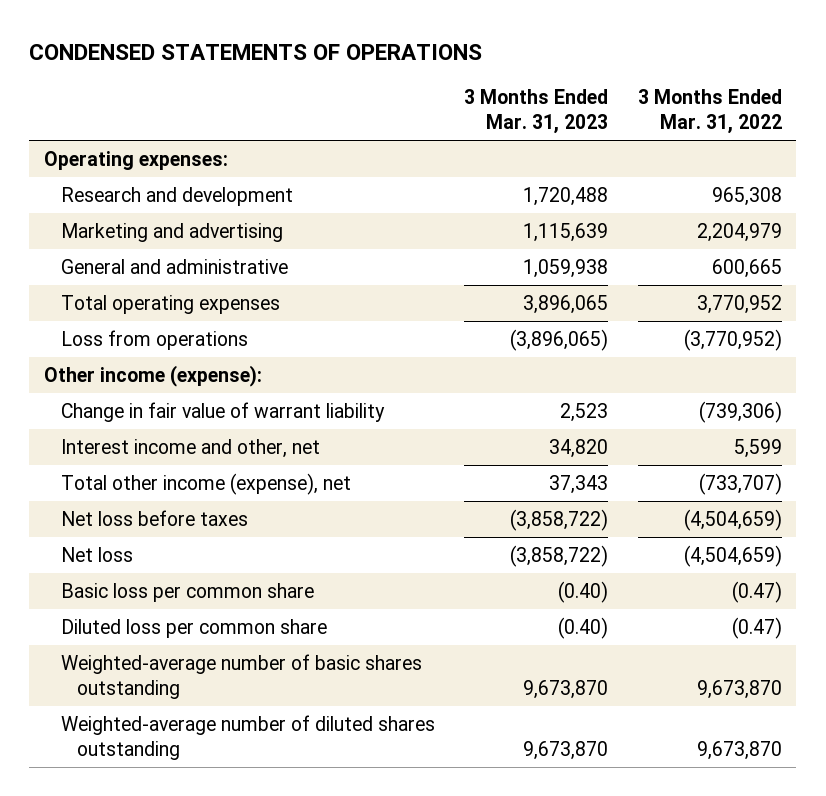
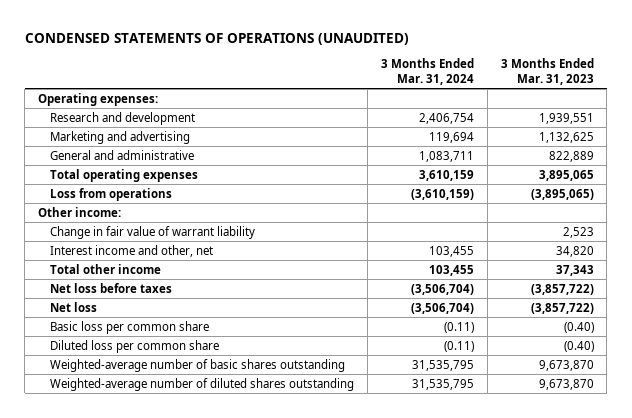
[29,43,483,60] CONDENSED STATEMENTS OF OPERATIONS -> [24,32,409,45] CONDENSED STATEMENTS OF OPERATIONS (UNAUDITED)
[637,89,782,135] 3 Months Ended Mar. 31, 2022 -> none
none -> [380,58,474,85] 3 Months Ended Mar. 31, 2024
[523,186,609,206] 1,720,488 -> [538,112,594,124] 1,939,551
[523,222,609,242] 1,115,639 -> [538,131,594,143] 1,132,625
[523,258,609,278] 1,059,938 -> [548,150,594,162] 822,889
[523,294,609,314] 3,896,065 -> [538,169,594,181] 3,895,065
[510,328,609,351] (3,896,065) -> [530,188,594,200] (3,895,065)
[44,364,263,387] Other income (expense): -> [38,206,122,217] Other income:
[60,472,351,495] Total other income (expense), net -> [50,263,162,274] Total other income
[510,508,609,531] (3,858,722) -> [530,283,594,295] (3,857,722)
[510,544,609,567] (3,858,722) -> [530,302,594,314] (3,857,722)

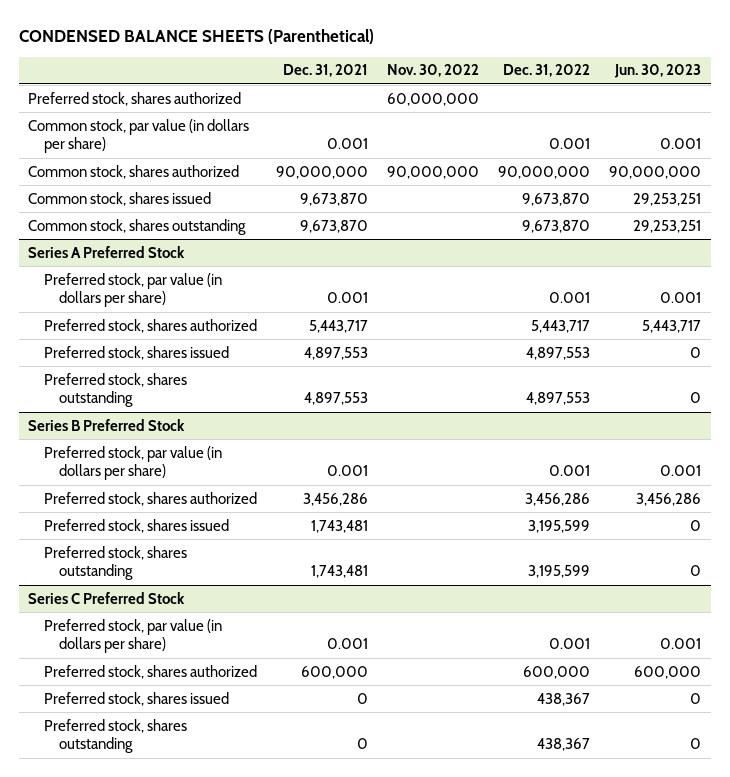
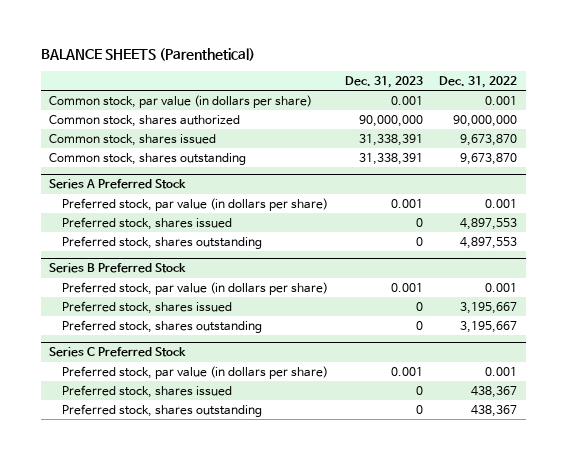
[18,28,374,44] CONDENSED BALANCE SHEETS (Parenthetical) -> [40,48,255,62] BALANCE SHEETS (Parenthetical)
[282,64,368,78] Dec. 31, 2021 -> none
[387,64,480,78] Nov. 30, 2022 -> none
[614,64,702,79] Jun. 30, 2023 -> none
none -> [344,75,423,88] Dec. 31, 2023
[28,91,242,106] Preferred stock, shares authorized -> none
[43,318,257,333] Preferred stock, shares authorized -> none
[43,491,257,506] Preferred stock, shares authorized -> none
[528,519,591,533] 3,195,599 -> [460,301,518,314] 3,195,667
[528,565,591,579] 3,195,599 -> [460,320,518,333] 3,195,667
[43,664,257,679] Preferred stock, shares authorized -> none

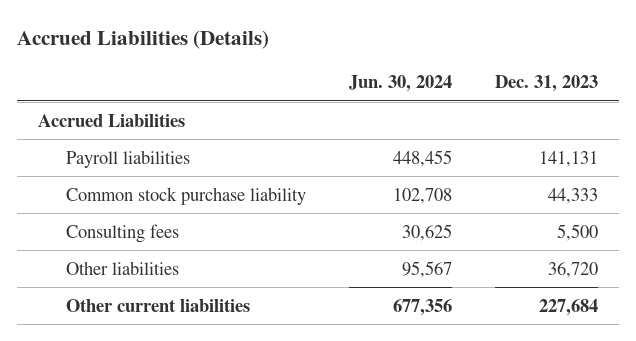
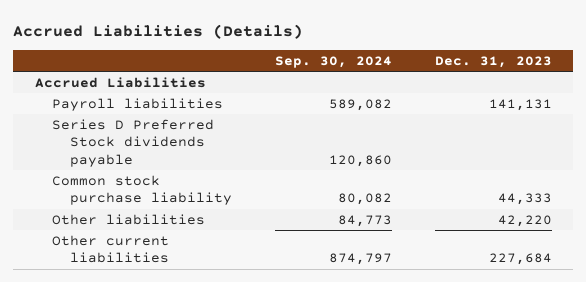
[349,75,453,93] Jun. 30, 2024 -> none
none -> [274,55,392,68] Sep. 30, 2024
none -> [52,118,215,168] Series D Preferred Stock dividends payable
[66,223,180,243] Consulting fees -> none
[548,261,599,278] 36,720 -> [497,214,552,227] 42,220

